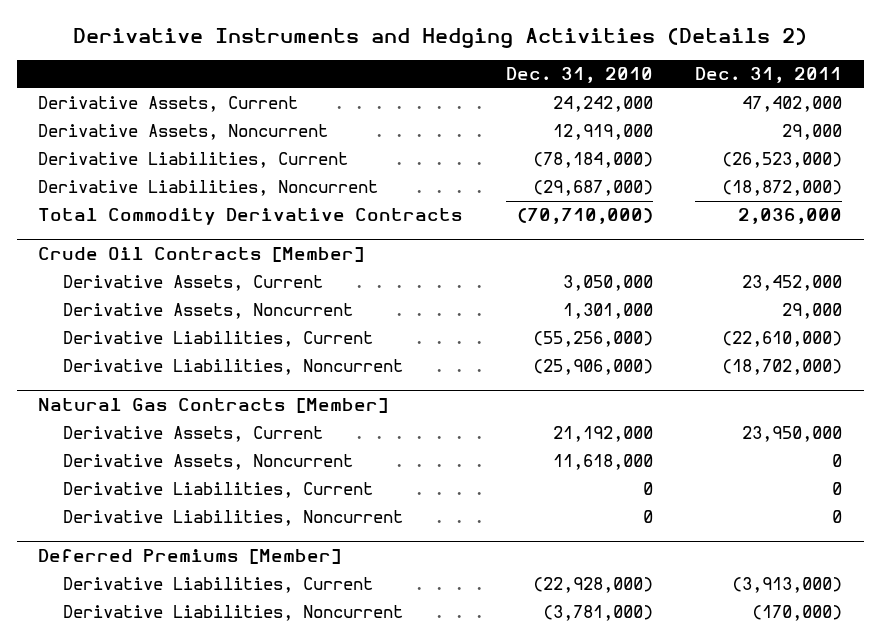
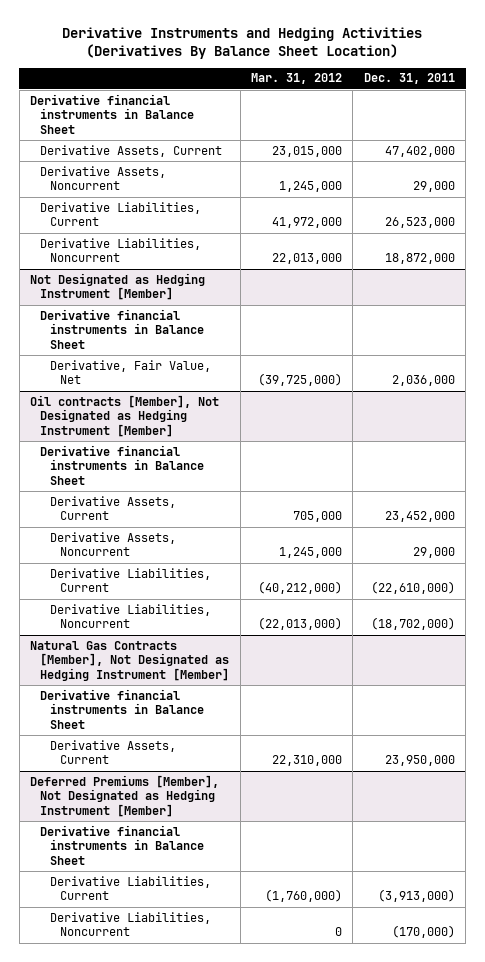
[73,27,808,48] Derivative Instruments and Hedging Activities (Details 2) -> [62,26,423,59] Derivative Instruments and Hedging Activities (Derivatives By Balance Sheet Location)
[505,67,653,84] Dec. 31, 2010 -> none
none -> [250,73,342,85] Mar. 31, 2012
none -> [30,93,195,135] Derivative financial instruments in Balance Sheet
[38,247,365,263] Crude Oil Contracts [Member] -> none
[722,152,843,169] (26,523,000) -> [384,217,455,229] 26,523,000
[722,180,843,197] (18,872,000) -> [384,253,455,265] 18,872,000
none -> [30,272,206,301] Not Designated as Hedging Instrument [Member]
none -> [40,308,205,350] Derivative financial instruments in Balance Sheet
[38,208,464,226] Total Commodity Derivative Contracts -> [50,359,212,385] Derivative, Fair Value, Net
none -> [30,394,220,438] Oil contracts [Member], Not Designated as Hedging Instrument [Member]
none -> [40,444,205,486] Derivative financial instruments in Balance Sheet
[38,398,389,414] Natural Gas Contracts [Member] -> none
none -> [30,640,230,682] Natural Gas Contracts [Member], Not Designated as Hedging Instrument [Member]
none -> [40,688,205,730] Derivative financial instruments in Balance Sheet
[62,454,353,471] Derivative Assets, Noncurrent -> none
[62,482,373,499] Derivative Liabilities, Current -> none
[62,510,403,527] Derivative Liabilities, Noncurrent -> none
[38,549,342,565] Deferred Premiums [Member] -> none
none -> [30,774,220,818] Deferred Premiums [Member], Not Designated as Hedging Instrument [Member]
none -> [40,824,205,866] Derivative financial instruments in Balance Sheet

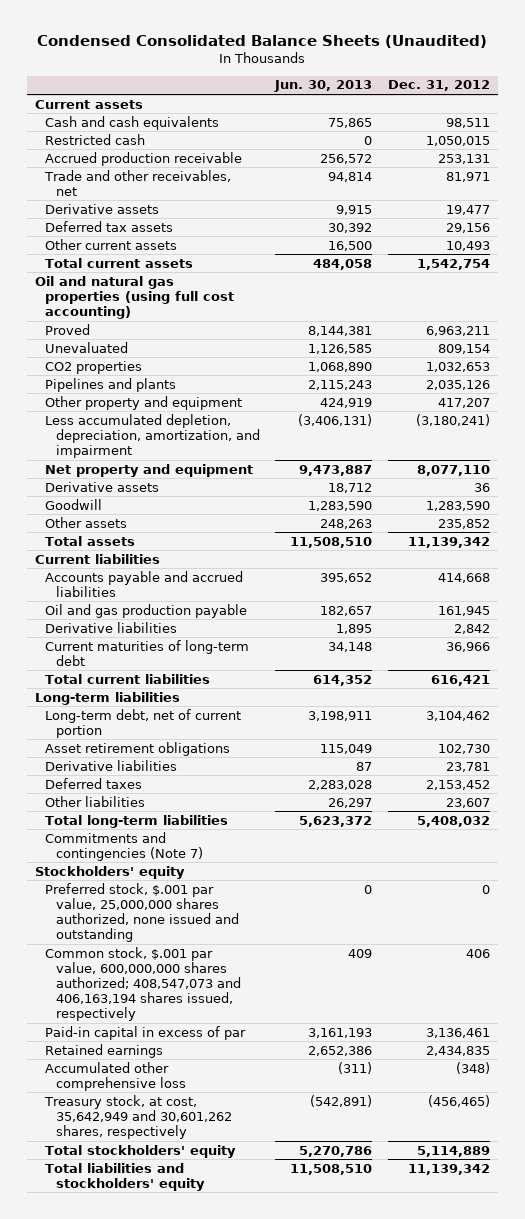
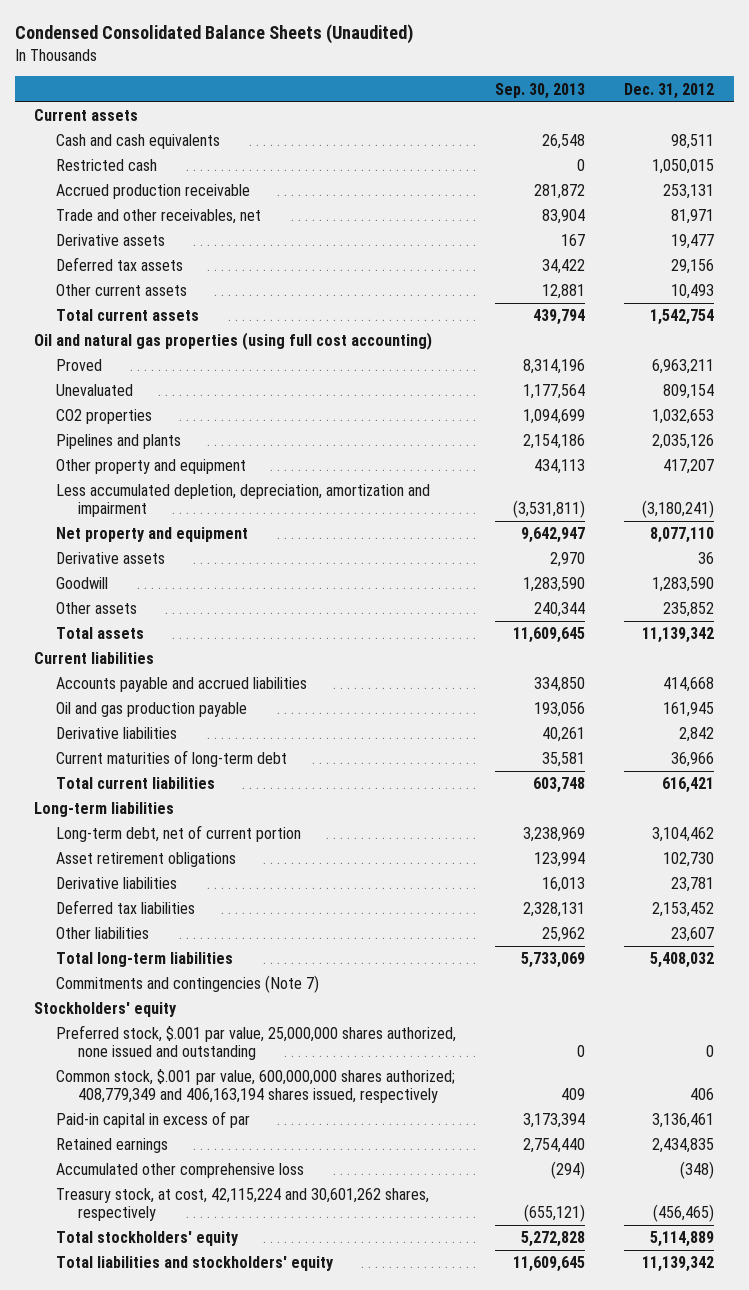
[274,80,373,93] Jun. 30, 2013 -> none
none -> [495,82,586,99] Sep. 30, 2013
[45,413,260,458] Less accumulated depletion, depreciation, amortization, and impairment -> [56,484,431,518] Less accumulated depletion, depreciation, amortization and impairment
[45,777,143,789] Deferred taxes -> [56,900,196,915] Deferred tax liabilities
[45,946,241,1022] Common stock, $.001 par value, 600,000,000 shares authorized; 408,547,073 and 406,163,194 shares issued, respectively -> [56,1069,456,1104] Common stock, $.001 par value, 600,000,000 shares authorized; 408,779,349 and 406,163,194 shares issued, respectively
[44,1094,232,1139] Treasury stock, at cost, 35,642,949 and 30,601,262 shares, respectively -> [56,1188,430,1222] Treasury stock, at cost, 42,115,224 and 30,601,262 shares, respectively

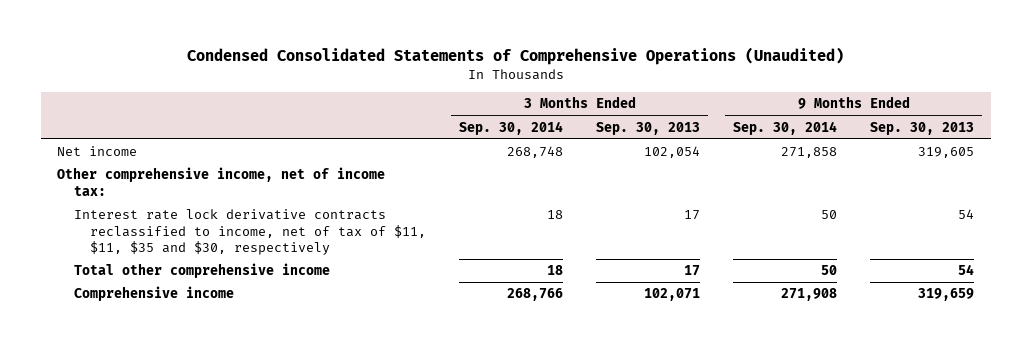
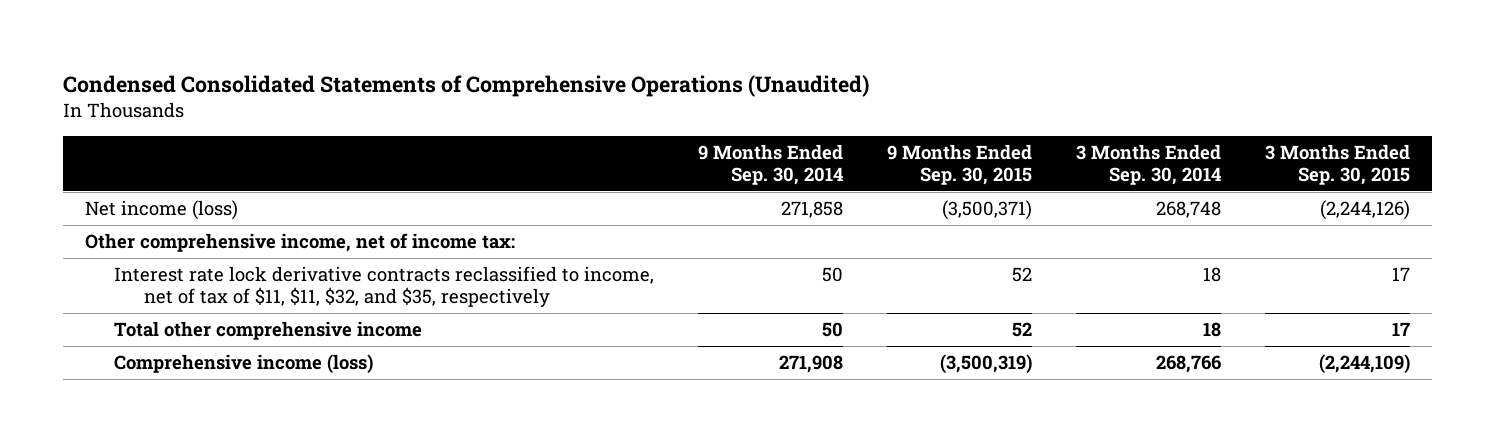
[596,121,701,135] Sep. 30, 2013 -> none
[870,121,975,135] Sep. 30, 2013 -> none
none -> [887,143,1033,186] 9 Months Ended Sep. 30, 2015
none -> [1264,143,1410,186] 3 Months Ended Sep. 30, 2015
[57,146,138,157] Net income -> [84,200,238,221] Net income (loss)
[73,209,427,256] Interest rate lock derivative contracts reclassified to income, net of tax of $11, $11, $35 and $30, respectively -> [114,266,655,308] Interest rate lock derivative contracts reclassified to income, net of tax of $11, $11, $32, and $35, respectively
[73,286,234,302] Comprehensive income -> [114,354,374,375] Comprehensive income (loss)

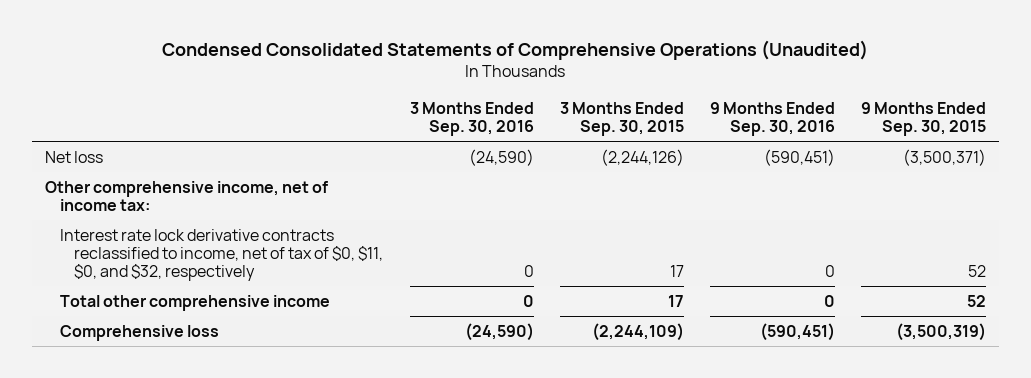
[698,143,844,186] 9 Months Ended Sep. 30, 2014 -> none
[1076,143,1222,186] 3 Months Ended Sep. 30, 2014 -> none
none -> [409,101,534,137] 3 Months Ended Sep. 30, 2016
none -> [709,101,835,137] 9 Months Ended Sep. 30, 2016
[84,200,238,221] Net income (loss) -> [44,150,103,163] Net loss
[114,266,655,308] Interest rate lock derivative contracts reclassified to income, net of tax of $11, $11, $32, and $35, respectively -> [59,228,384,282] Interest rate lock derivative contracts reclassified to income, net of tax of $0, $11, $0, and $32, respectively
[114,354,374,375] Comprehensive income (loss) -> [59,324,219,341] Comprehensive loss

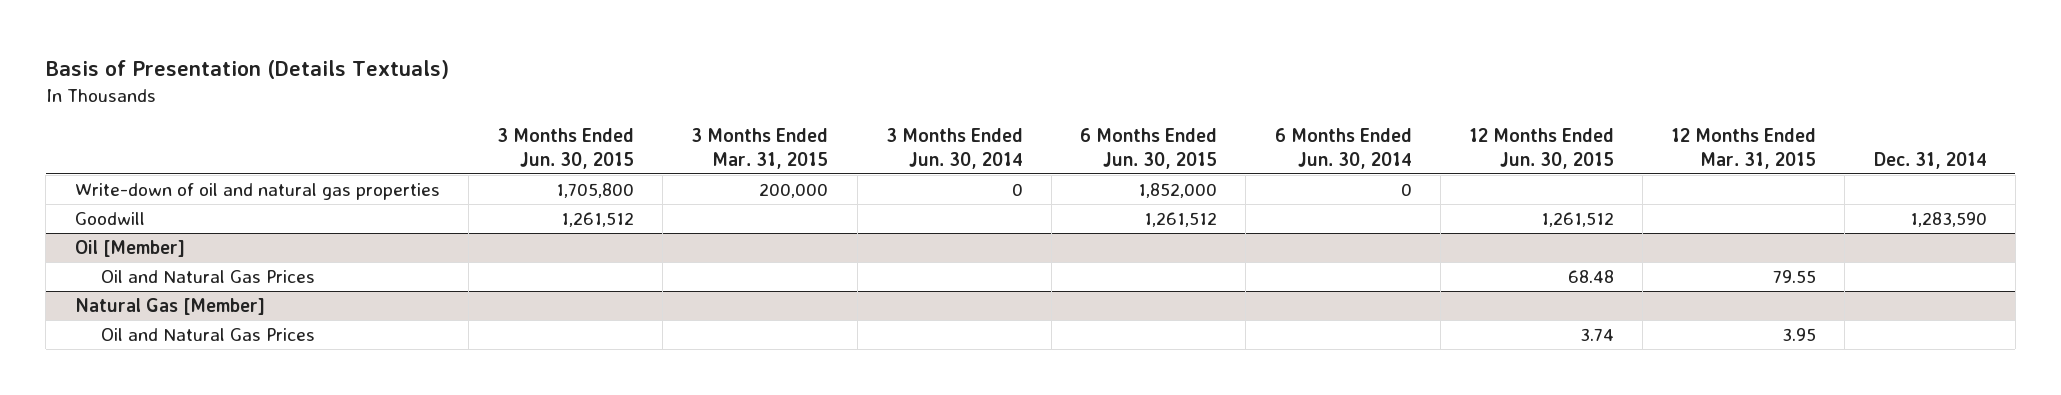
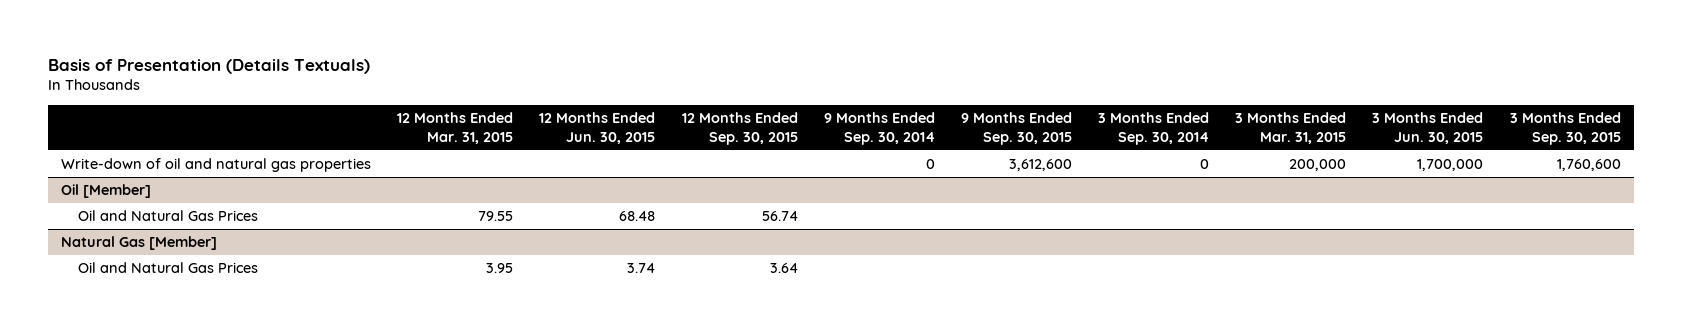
[885,127,1023,169] 3 Months Ended Jun. 30, 2014 -> none
[1080,127,1218,169] 6 Months Ended Jun. 30, 2015 -> none
[1274,127,1412,169] 6 Months Ended Jun. 30, 2014 -> none
[1873,151,1987,169] Dec. 31, 2014 -> none
none -> [681,112,798,145] 12 Months Ended Sep. 30, 2015
none -> [823,112,935,145] 9 Months Ended Sep. 30, 2014
none -> [960,112,1072,145] 9 Months Ended Sep. 30, 2015
none -> [1098,112,1210,145] 3 Months Ended Sep. 30, 2014
none -> [1509,112,1621,145] 3 Months Ended Sep. 30, 2015
[74,211,145,225] Goodwill -> none
[556,182,635,198] 1,705,800 -> [1417,159,1484,172] 1,700,000

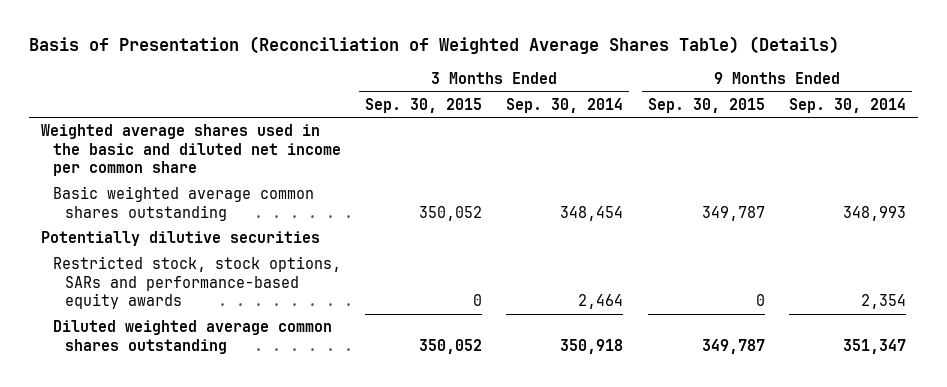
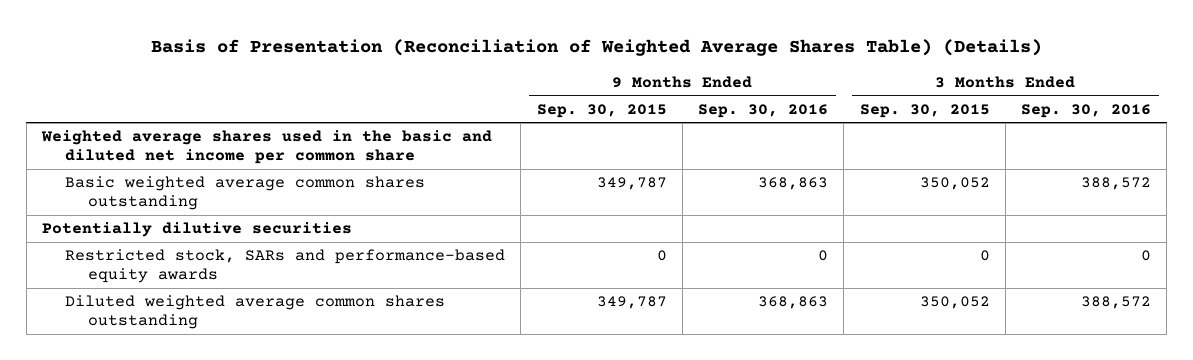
[506,97,624,113] Sep. 30, 2014 -> none
[788,97,906,113] Sep. 30, 2014 -> none
none -> [698,103,829,118] Sep. 30, 2016
none -> [1021,103,1152,118] Sep. 30, 2016
[52,256,341,310] Restricted stock, stock options, SARs and performance-based equity awards -> [65,249,506,284] Restricted stock, SARs and performance-based equity awards

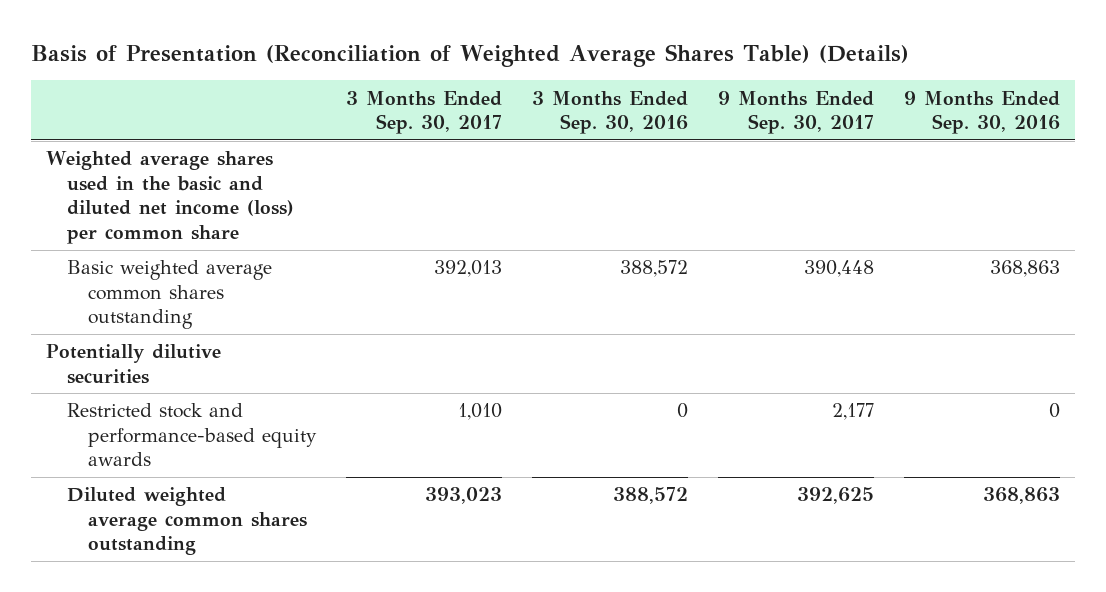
[536,103,667,118] Sep. 30, 2015 -> none
[859,103,990,118] Sep. 30, 2015 -> none
none -> [346,90,503,135] 3 Months Ended Sep. 30, 2017
none -> [718,90,875,135] 9 Months Ended Sep. 30, 2017
[41,130,493,165] Weighted average shares used in the basic and diluted net income per common share -> [45,151,295,244] Weighted average shares used in the basic and diluted net income (loss) per common share
[65,249,506,284] Restricted stock, SARs and performance-based equity awards -> [67,403,318,467] Restricted stock and performance-based equity awards

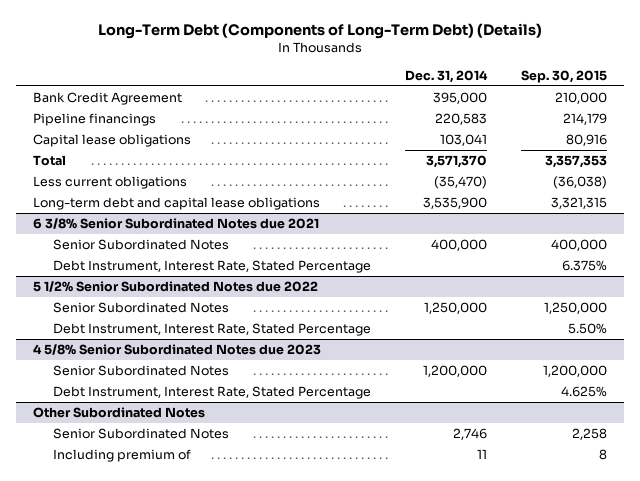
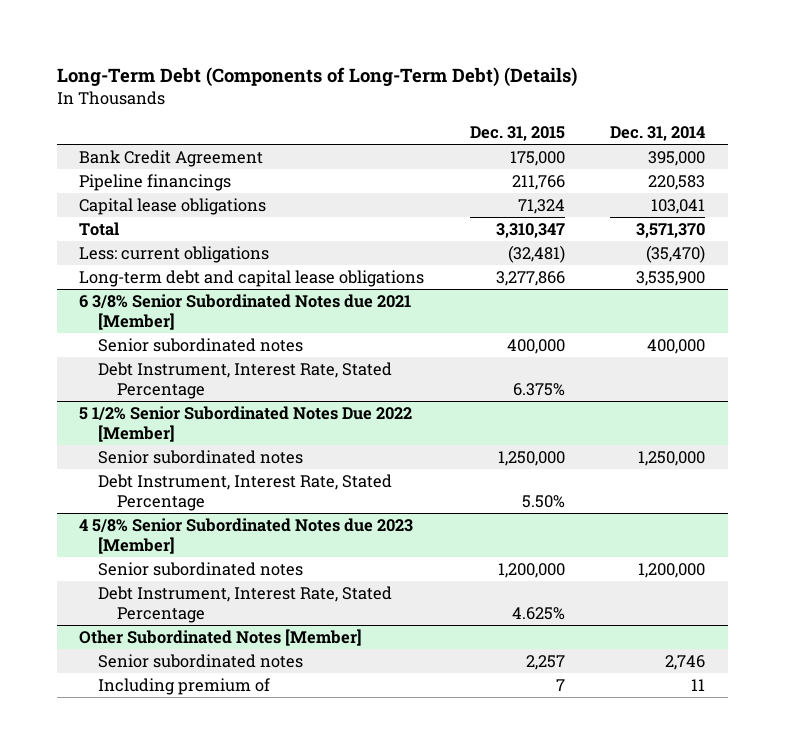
[520,69,607,83] Sep. 30, 2015 -> none
none -> [469,126,565,142] Dec. 31, 2015
[32,176,187,190] Less current obligations -> [79,246,270,264] Less: current obligations
[32,218,319,230] 6 3/8% Senior Subordinated Notes due 2021 -> [79,294,412,330] 6 3/8% Senior Subordinated Notes due 2021 [Member]
[52,239,229,251] Senior Subordinated Notes -> [97,338,303,353] Senior subordinated notes
[32,281,318,293] 5 1/2% Senior Subordinated Notes due 2022 -> [79,406,413,442] 5 1/2% Senior Subordinated Notes Due 2022 [Member]
[52,302,229,314] Senior Subordinated Notes -> [97,450,303,465] Senior subordinated notes
[32,344,321,356] 4 5/8% Senior Subordinated Notes due 2023 -> [79,518,414,554] 4 5/8% Senior Subordinated Notes due 2023 [Member]
[52,365,229,377] Senior Subordinated Notes -> [97,562,303,577] Senior subordinated notes
[32,407,205,419] Other Subordinated Notes -> [79,629,363,647] Other Subordinated Notes [Member]
[52,428,229,440] Senior Subordinated Notes -> [97,654,303,669] Senior subordinated notes

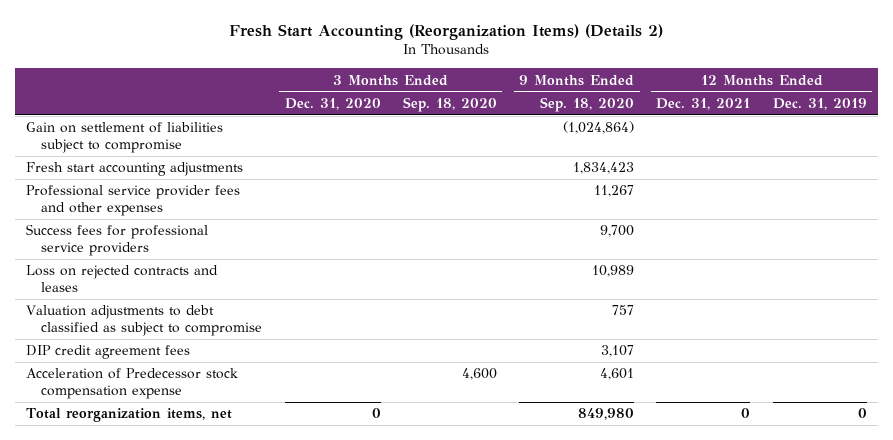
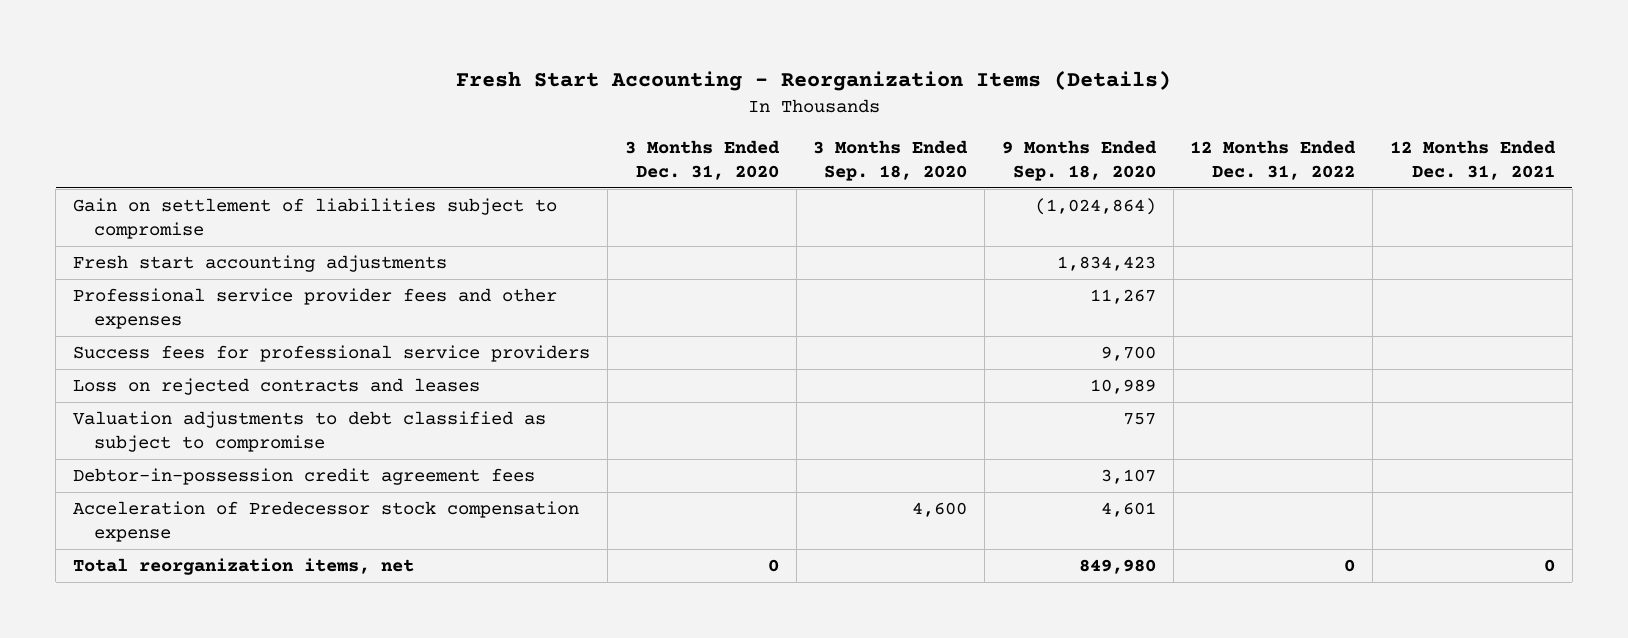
[229,23,664,40] Fresh Start Accounting (Reorganization Items) (Details 2) -> [456,69,1172,91] Fresh Start Accounting - Reorganization Items (Details)
[772,97,867,110] Dec. 31, 2019 -> none
none -> [1190,139,1357,180] 12 Months Ended Dec. 31, 2022
[25,345,190,360] DIP credit agreement fees -> [73,468,536,486] Debtor-in-possession credit agreement fees

